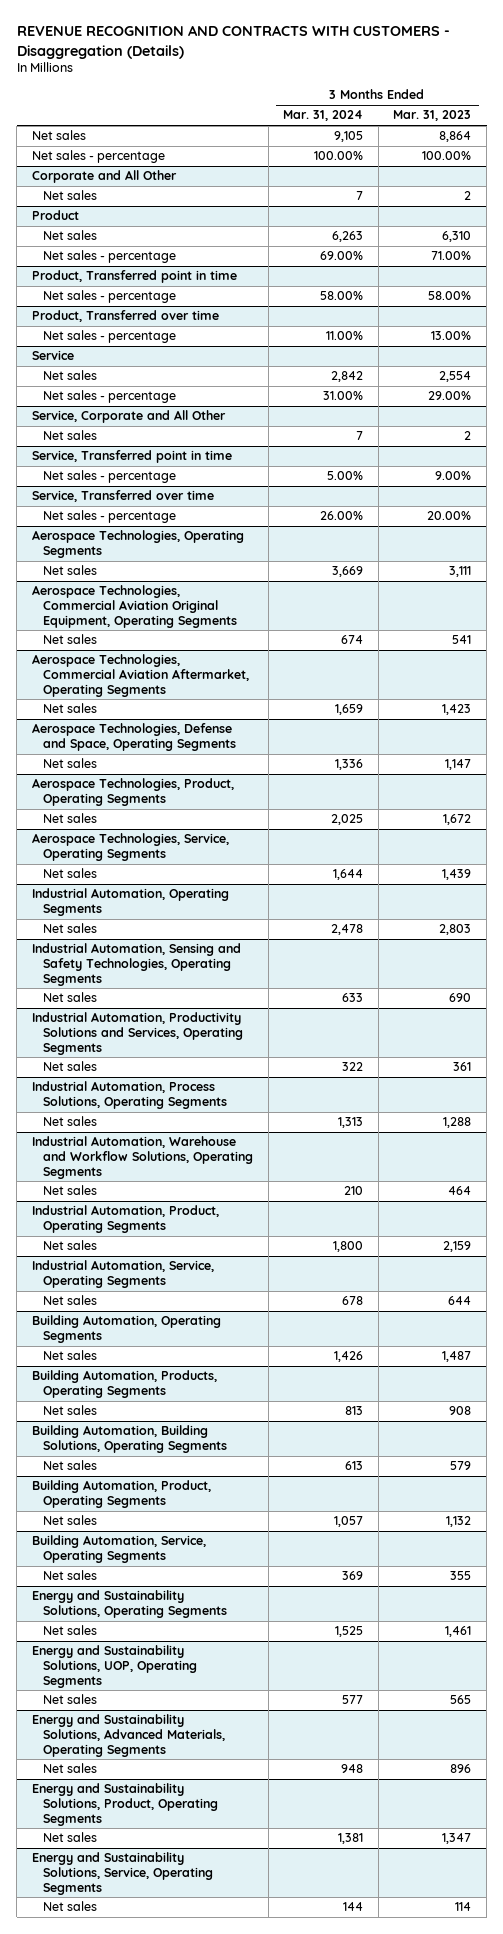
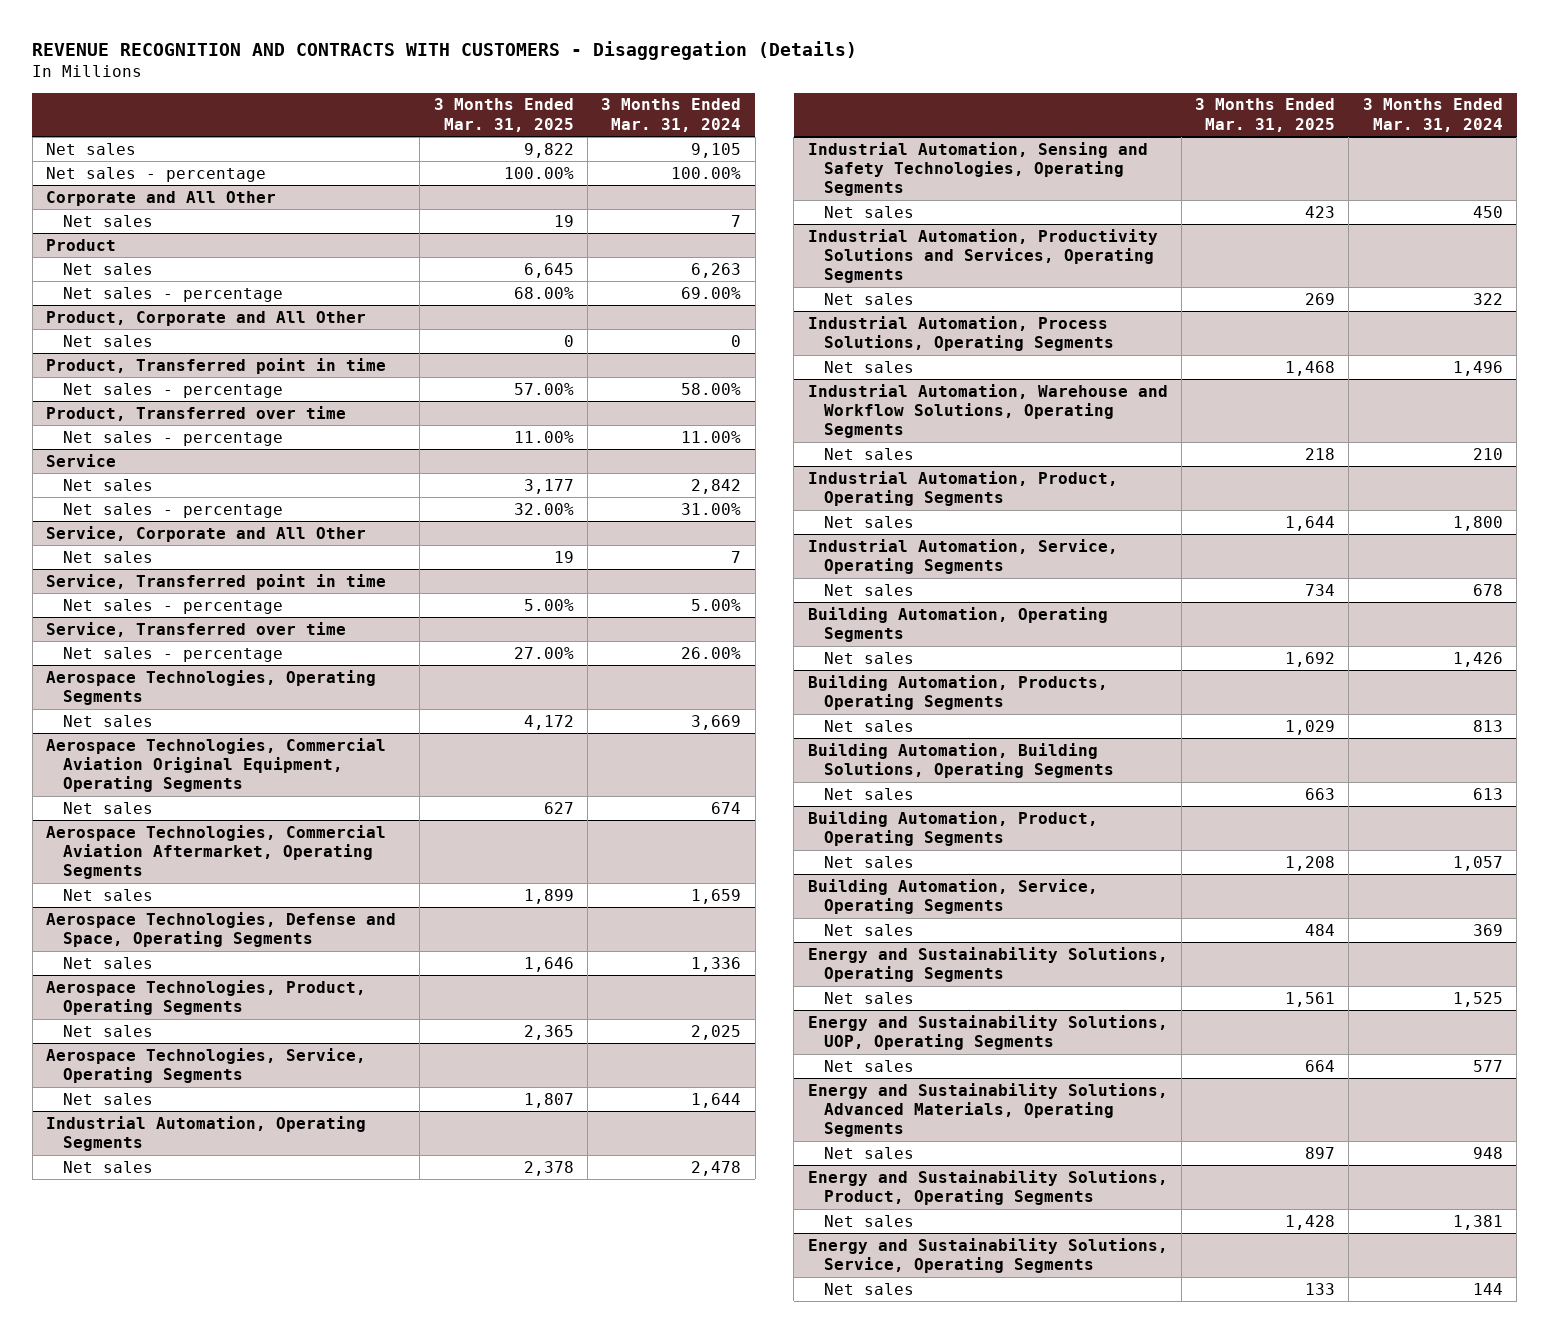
[393,110,472,122] Mar. 31, 2023 -> none
none -> [433,98,574,132] 3 Months Ended Mar. 31, 2025
none -> [46,310,367,326] Product, Corporate and All Other
none -> [62,334,153,347] Net sales
[342,993,364,1003] 633 -> [1472,205,1503,218] 450
[338,1117,364,1129] 1,313 -> [1452,360,1503,376] 1,496

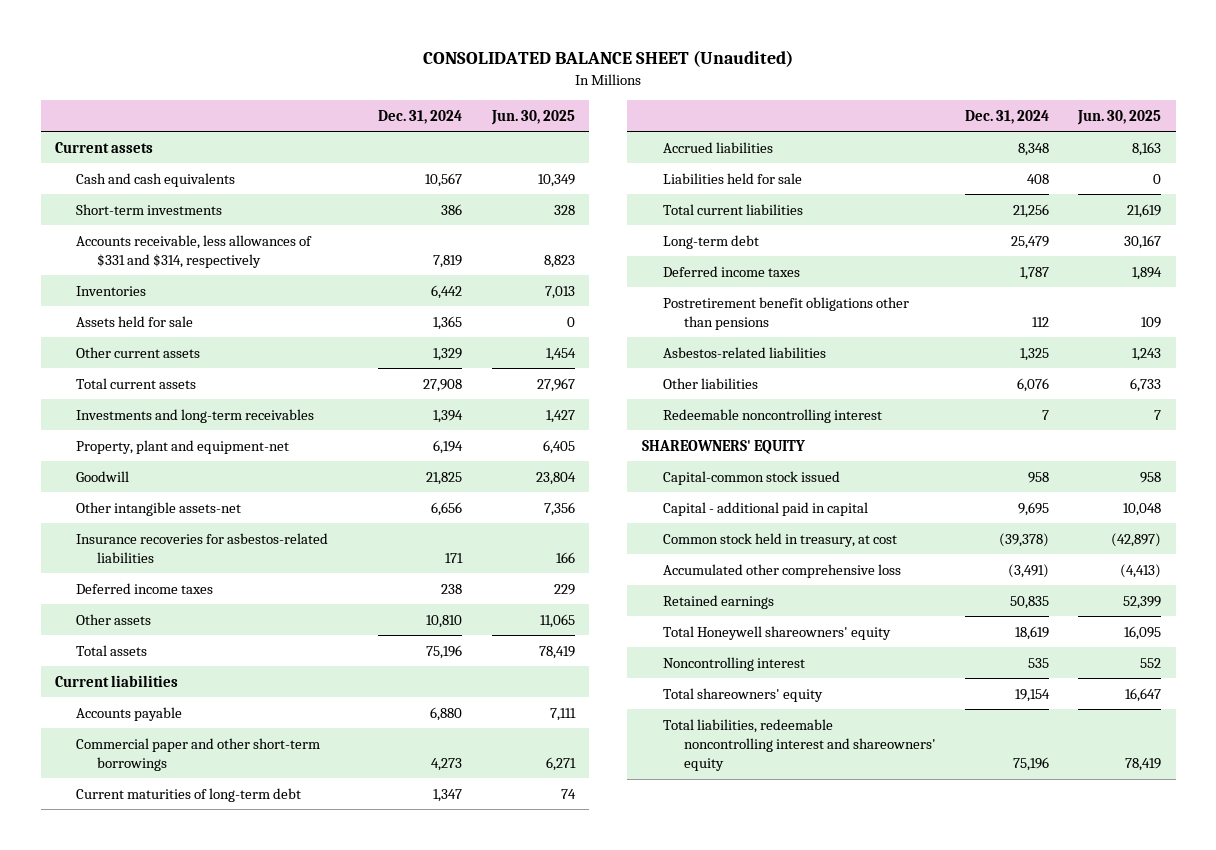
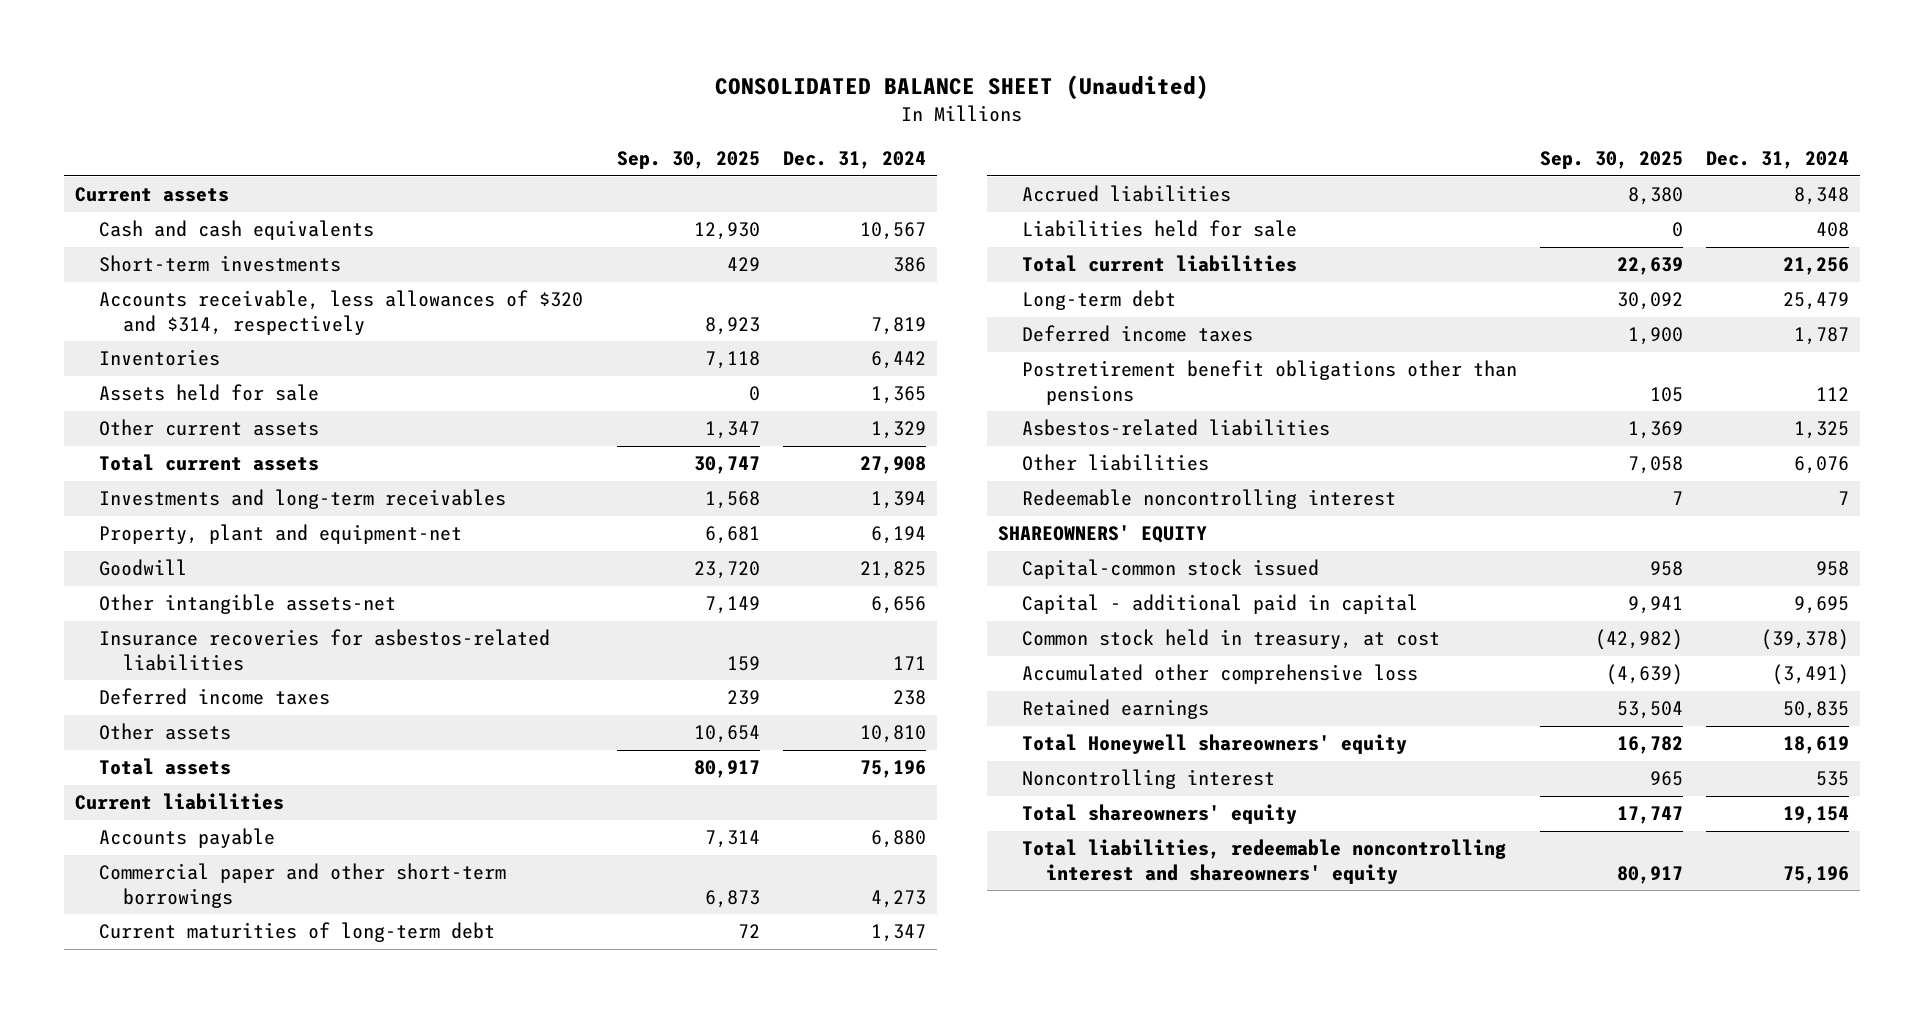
[490,109,575,125] Jun. 30, 2025 -> none
none -> [617,150,761,169] Sep. 30, 2025
[76,234,313,268] Accounts receivable, less allowances of $331 and $314, respectively -> [99,290,584,335] Accounts receivable, less allowances of $320 and $314, respectively

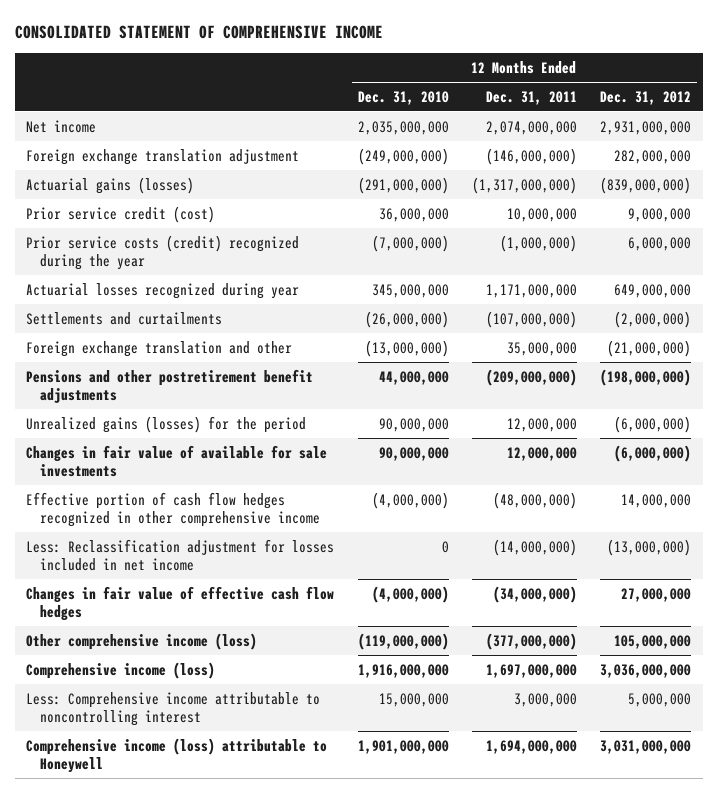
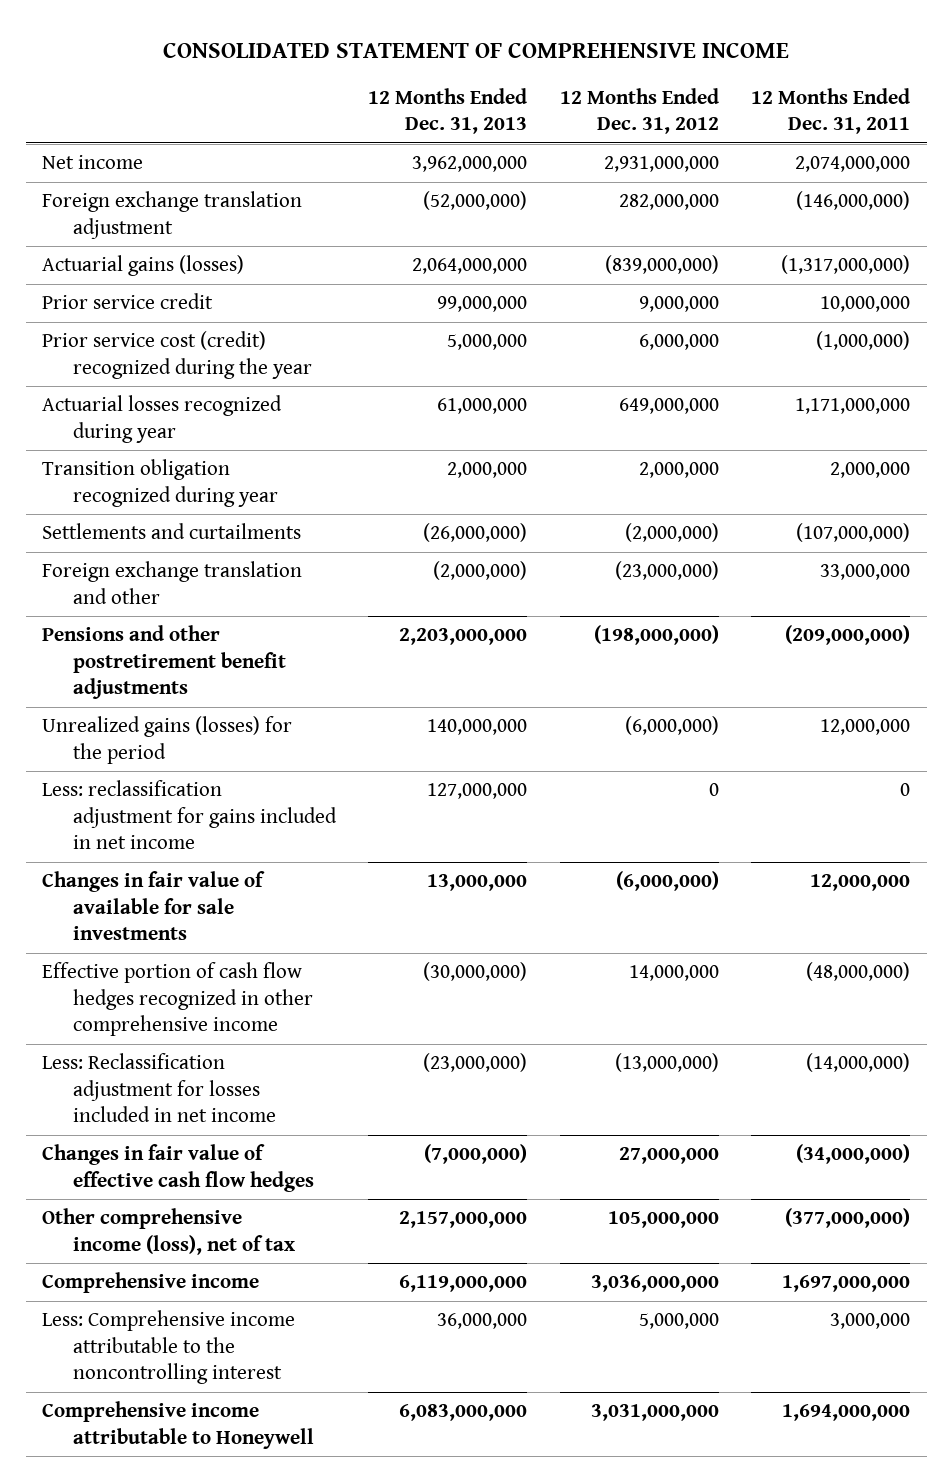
[357,90,449,105] Dec. 31, 2010 -> none
none -> [368,87,528,135] 12 Months Ended Dec. 31, 2013
[26,205,216,223] Prior service credit (cost) -> [41,293,213,310] Prior service credit
[26,234,300,271] Prior service costs (credit) recognized during the year -> [41,331,312,379] Prior service cost (credit) recognized during the year
none -> [41,459,278,507] Transition obligation recognized during year
[506,341,577,356] 35,000,000 -> [820,564,911,581] 33,000,000
[607,339,692,357] (21,000,000) -> [614,561,719,581] (23,000,000)
none -> [41,780,337,850] Less: reclassification adjustment for gains included in net income
[26,632,258,650] Other comprehensive income (loss) -> [41,1208,295,1255] Other comprehensive income (loss), net of tax
[26,661,216,679] Comprehensive income (loss) -> [41,1272,259,1294] Comprehensive income
[26,691,321,727] Less: Comprehensive income attributable to noncontrolling interest -> [41,1310,295,1385] Less: Comprehensive income attributable to the noncontrolling interest
[26,737,328,774] Comprehensive income (loss) attributable to Honeywell -> [41,1401,314,1449] Comprehensive income attributable to Honeywell

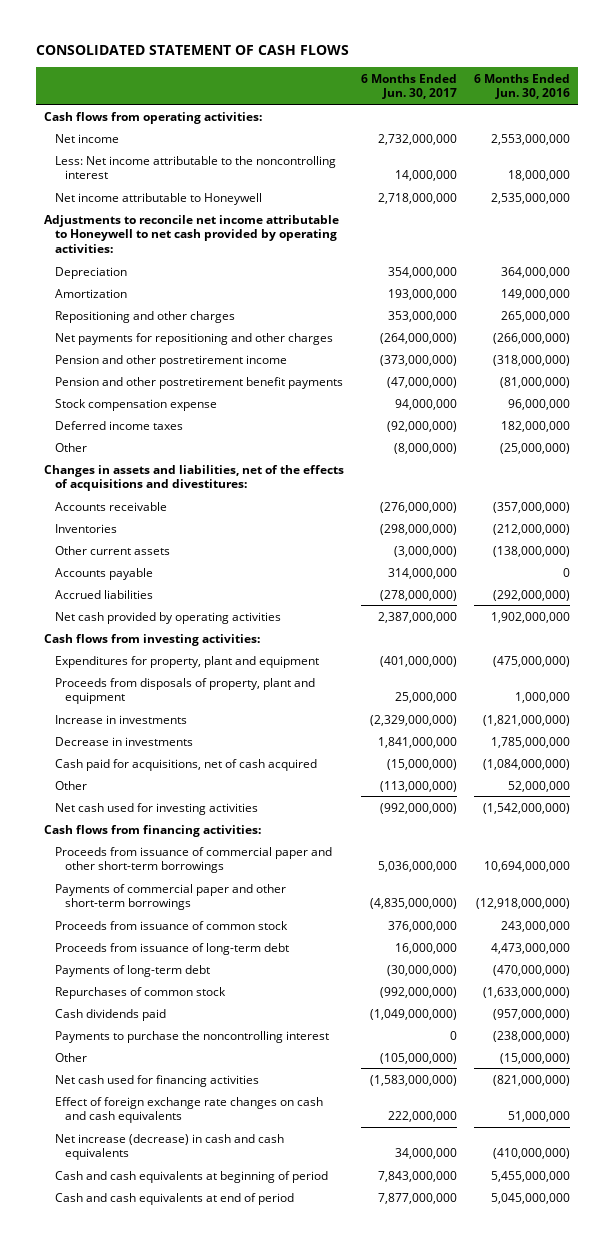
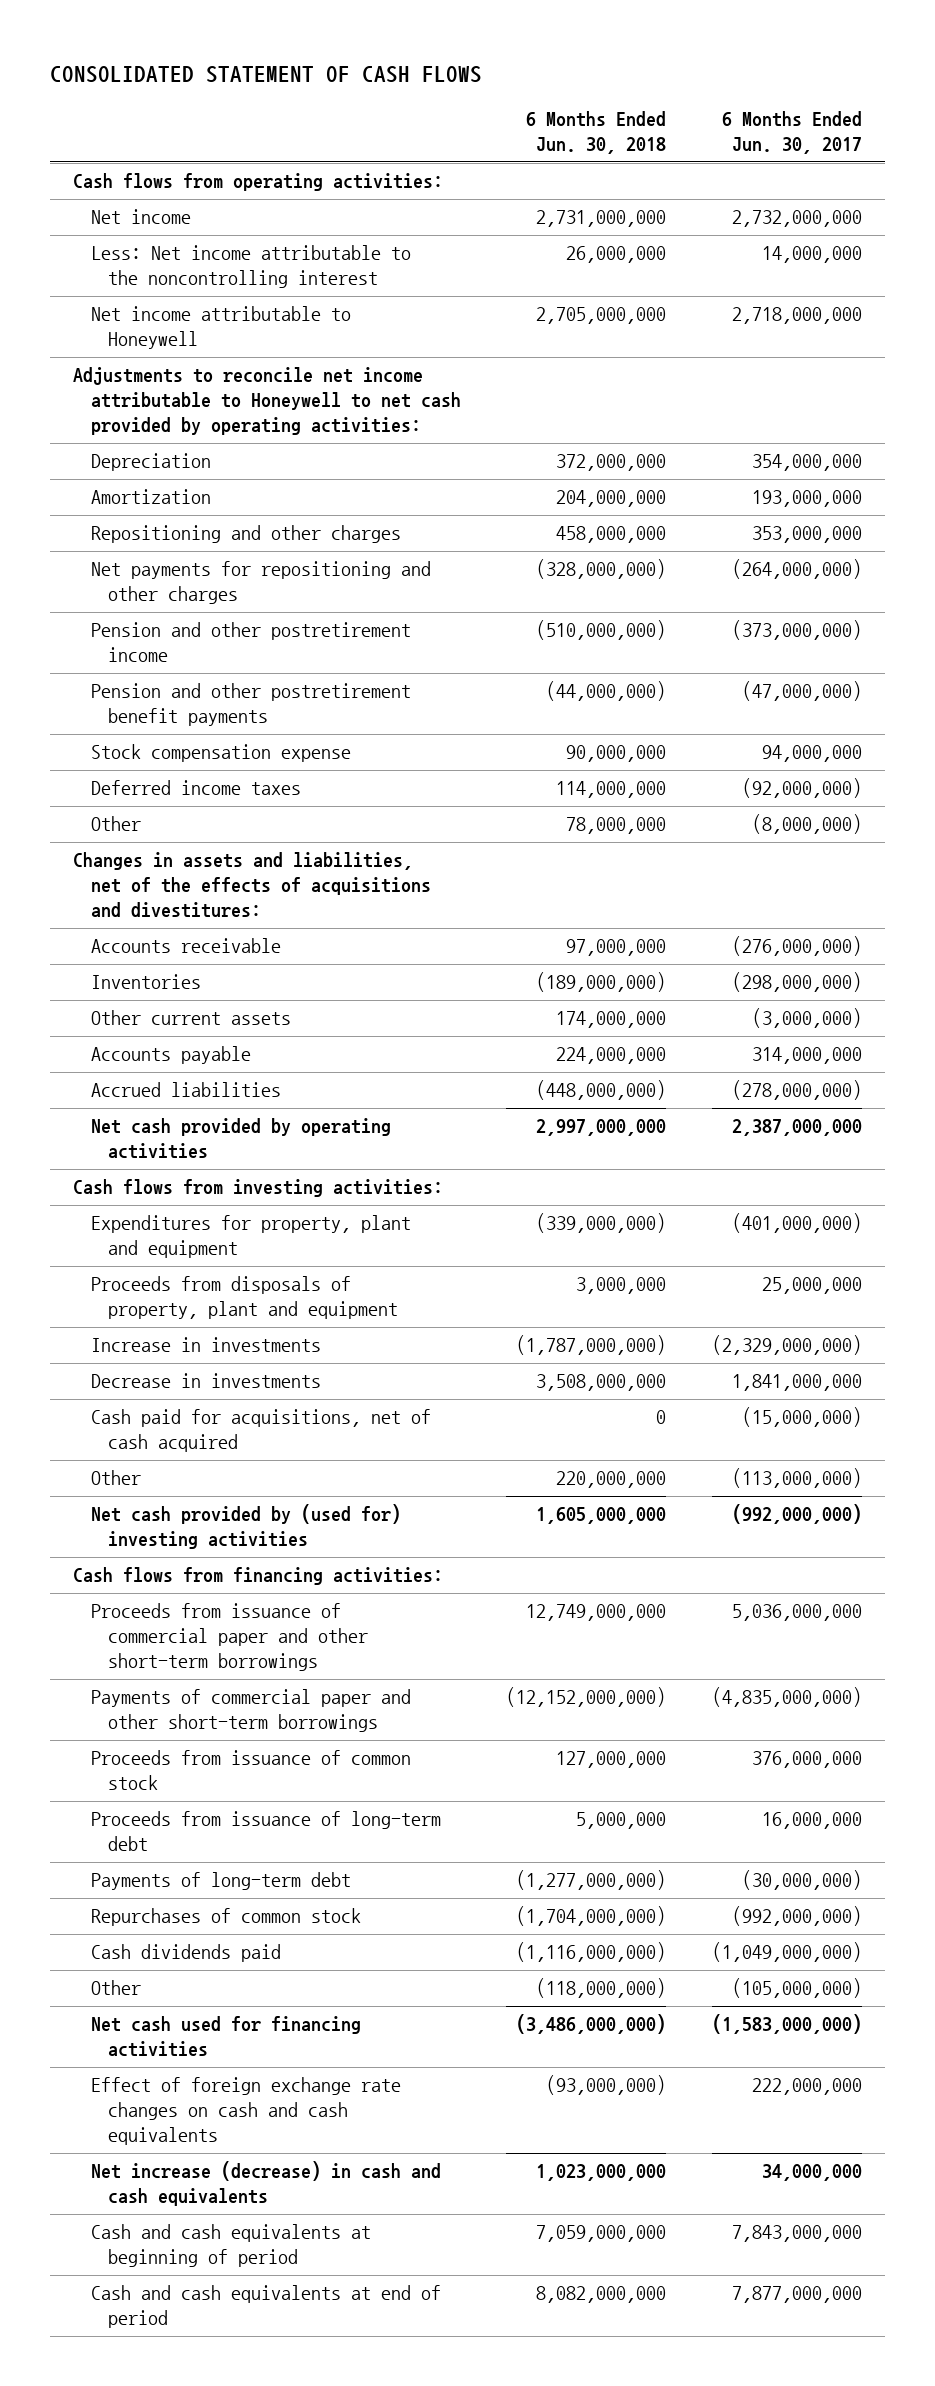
[473,73,570,100] 6 Months Ended Jun. 30, 2016 -> none
none -> [526,111,667,155] 6 Months Ended Jun. 30, 2018
[54,802,258,815] Net cash used for investing activities -> [90,1504,401,1550] Net cash provided by (used for) investing activities
[54,1030,329,1043] Payments to purchase the noncontrolling interest -> none

